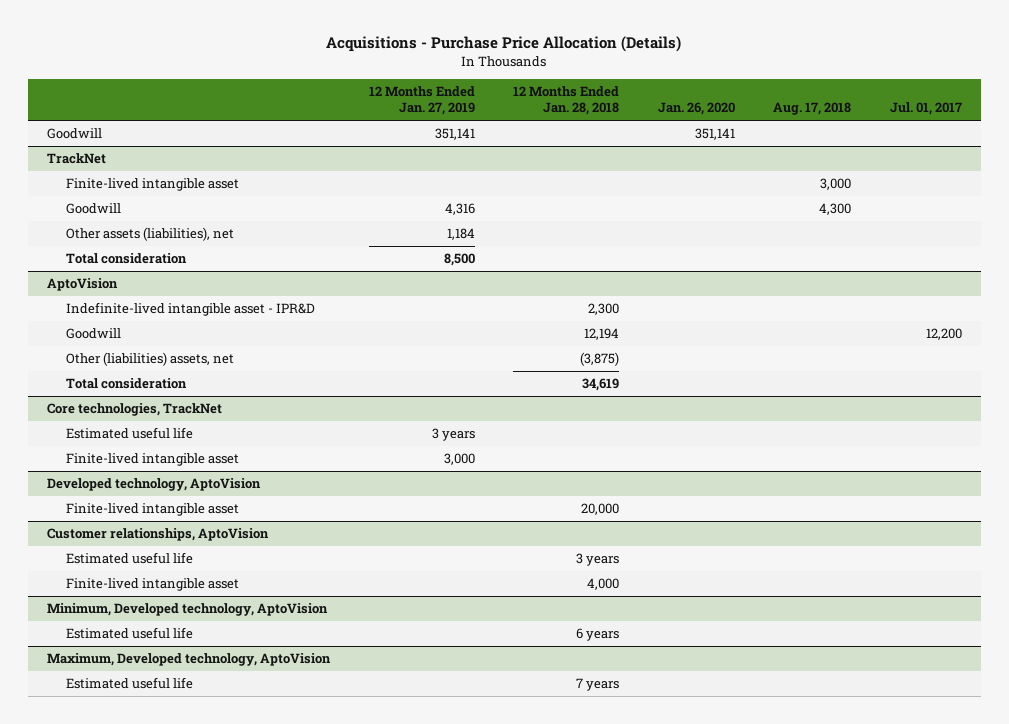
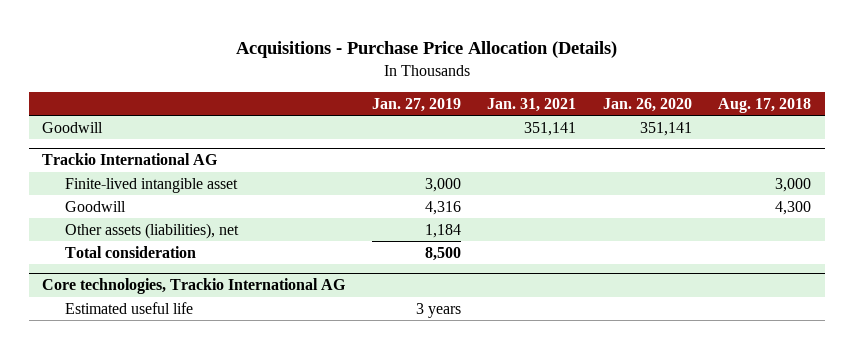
[368,86,475,116] 12 Months Ended Jan. 27, 2019 -> none
[513,86,620,116] 12 Months Ended Jan. 28, 2018 -> none
[889,102,962,116] Jul. 01, 2017 -> none
none -> [371,97,461,112] Jan. 27, 2019
none -> [487,97,577,112] Jan. 31, 2021
[47,153,107,165] TrackNet -> [42,153,219,166] Trackio International AG
[47,278,119,292] AptoVision -> none
[66,302,316,317] Indefinite-lived intangible asset - IPR&D -> none
[66,328,122,340] Goodwill -> none
[66,352,235,367] Other (liabilities) assets, net -> none
[66,378,188,390] Total consideration -> none
[47,403,223,417] Core technologies, TrackNet -> none
[66,427,194,440] Estimated useful life -> none
[66,453,240,467] Finite-lived intangible asset -> none
[47,478,262,492] Developed technology, AptoVision -> none
[66,503,240,517] Finite-lived intangible asset -> none
[47,528,270,542] Customer relationships, AptoVision -> none
[66,552,194,565] Estimated useful life -> none
[66,578,240,592] Finite-lived intangible asset -> none
[47,603,329,617] Minimum, Developed technology, AptoVision -> none
[66,627,194,640] Estimated useful life -> none
[47,653,332,667] Maximum, Developed technology, AptoVision -> none
[66,677,194,690] Estimated useful life -> none
none -> [42,278,347,295] Core technologies, Trackio International AG
none -> [64,301,193,314] Estimated useful life

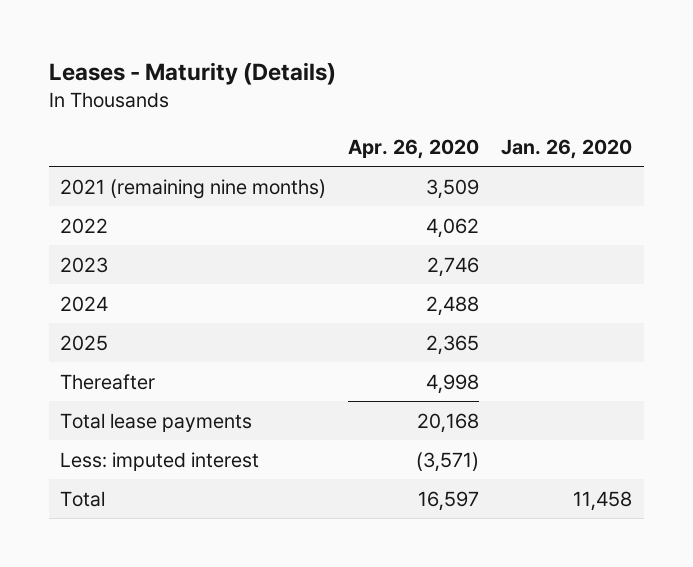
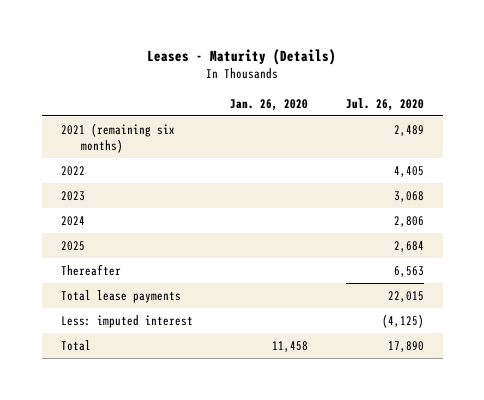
[348,138,480,159] Apr. 26, 2020 -> none
none -> [345,97,424,111] Jul. 26, 2020
[60,178,327,199] 2021 (remaining nine months) -> [60,122,175,153] 2021 (remaining six months)

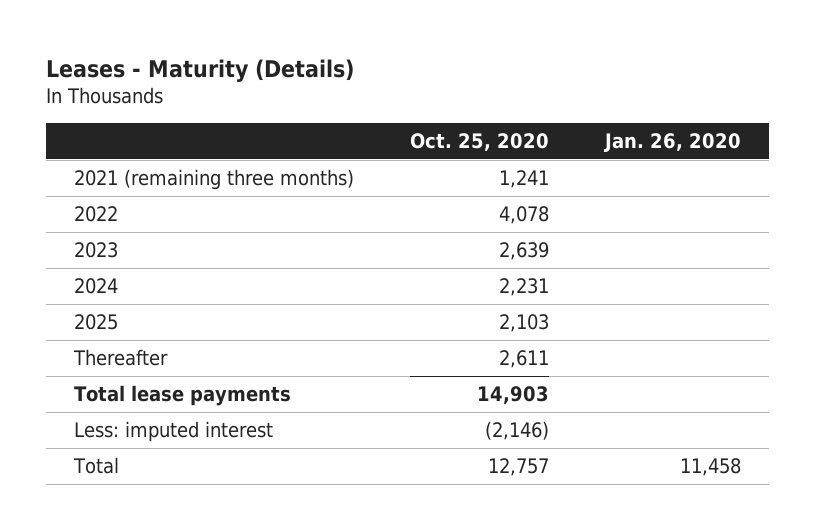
[345,97,424,111] Jul. 26, 2020 -> none
none -> [410,133,550,152] Oct. 25, 2020
[60,122,175,153] 2021 (remaining six months) -> [74,169,355,191] 2021 (remaining three months)

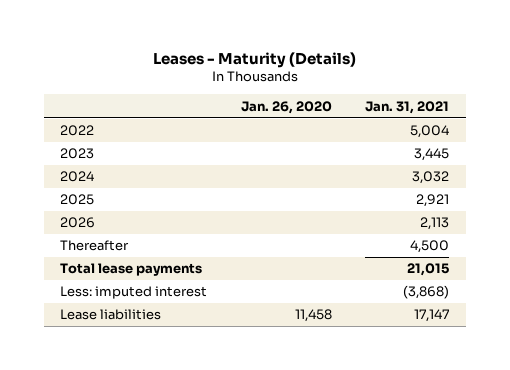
[410,133,550,152] Oct. 25, 2020 -> none
none -> [365,100,450,114] Jan. 31, 2021
[74,169,355,191] 2021 (remaining three months) -> none
none -> [60,217,96,229] 2026
[73,457,120,475] Total -> [60,309,162,321] Lease liabilities

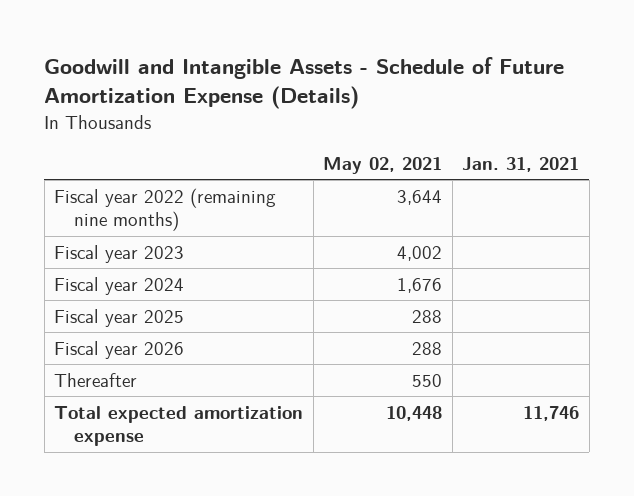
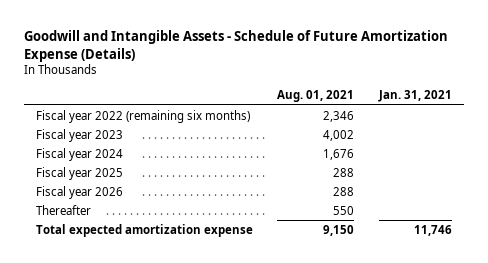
[323,157,443,175] May 02, 2021 -> none
none -> [277,90,355,103] Aug. 01, 2021
[54,187,277,232] Fiscal year 2022 (remaining nine months) -> [36,109,251,123] Fiscal year 2022 (remaining six months)

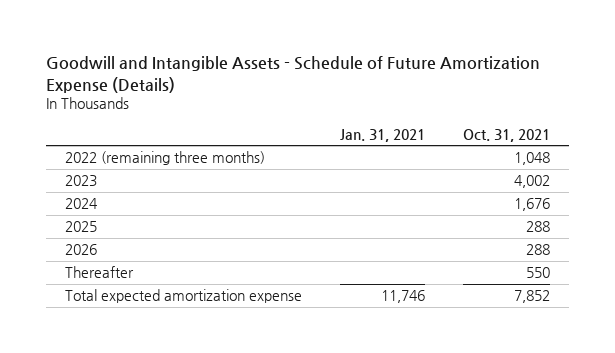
[277,90,355,103] Aug. 01, 2021 -> none
none -> [462,128,550,142] Oct. 31, 2021
[36,109,251,123] Fiscal year 2022 (remaining six months) -> [65,151,266,166] 2022 (remaining three months)
[36,128,124,142] Fiscal year 2023 -> [65,175,98,188] 2023
[36,147,124,161] Fiscal year 2024 -> [65,198,99,210] 2024
[36,166,124,180] Fiscal year 2025 -> [65,221,98,233] 2025
[36,185,124,199] Fiscal year 2026 -> [65,244,98,256] 2026

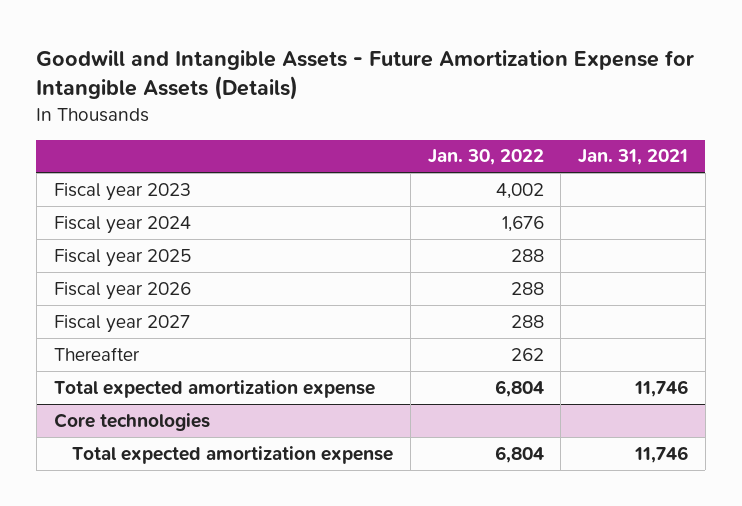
[46,55,541,93] Goodwill and Intangible Assets - Schedule of Future Amortization Expense (Details) -> [36,49,695,101] Goodwill and Intangible Assets - Future Amortization Expense for Intangible Assets (Details)
[462,128,550,142] Oct. 31, 2021 -> none
none -> [427,149,544,166] Jan. 30, 2022
[65,151,266,166] 2022 (remaining three months) -> none
[65,175,98,188] 2023 -> [53,182,191,201] Fiscal year 2023
[65,198,99,210] 2024 -> [53,215,191,234] Fiscal year 2024
[65,221,98,233] 2025 -> [53,248,191,267] Fiscal year 2025
[65,244,98,256] 2026 -> [53,281,191,300] Fiscal year 2026
none -> [53,314,190,333] Fiscal year 2027
none -> [53,412,210,431] Core technologies
none -> [71,445,393,464] Total expected amortization expense

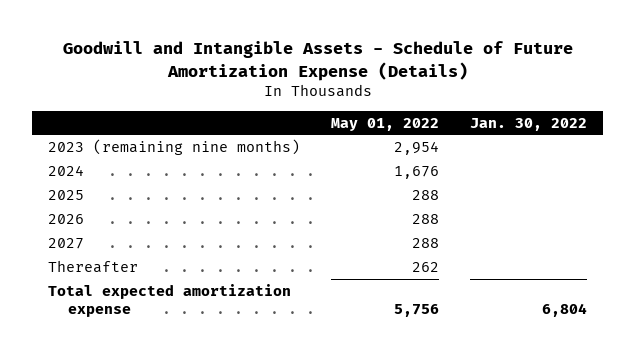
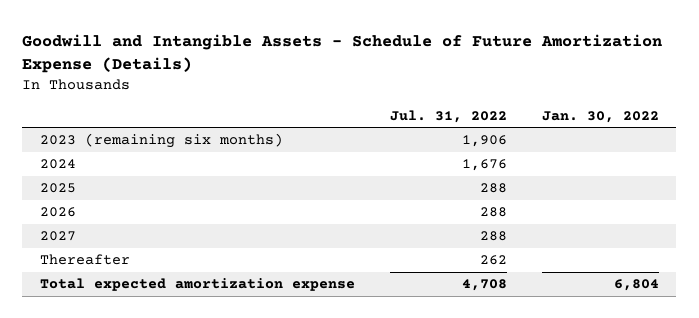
[331,117,440,131] May 01, 2022 -> none
none -> [389,109,507,123] Jul. 31, 2022
[47,138,300,155] 2023 (remaining nine months) -> [39,133,283,149] 2023 (remaining six months)

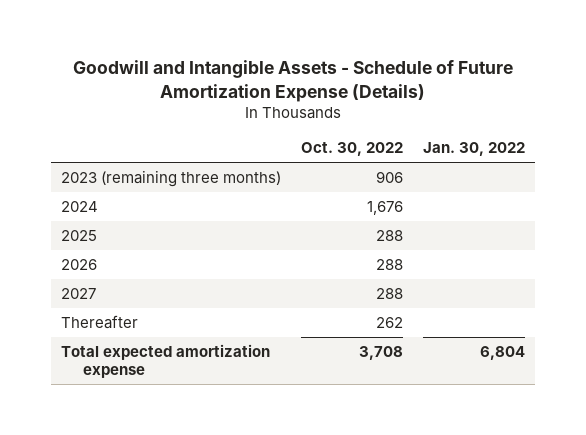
[389,109,507,123] Jul. 31, 2022 -> none
none -> [301,142,404,157] Oct. 30, 2022
[39,133,283,149] 2023 (remaining six months) -> [60,169,281,187] 2023 (remaining three months)

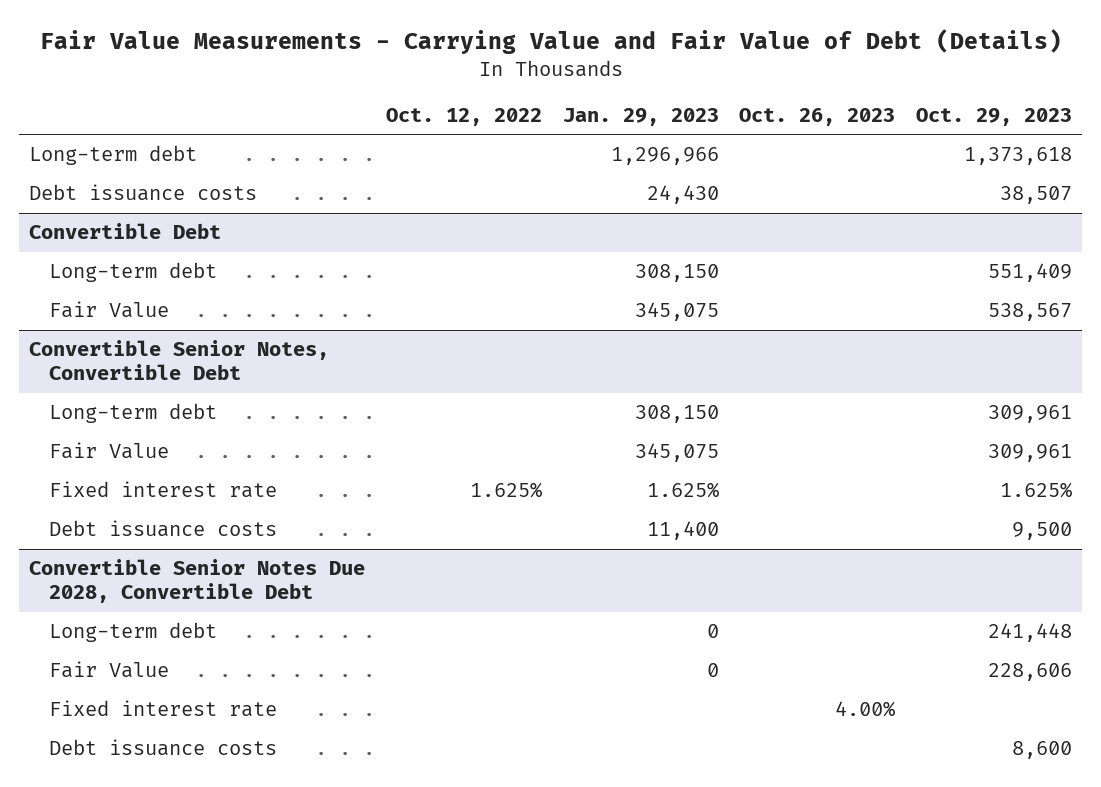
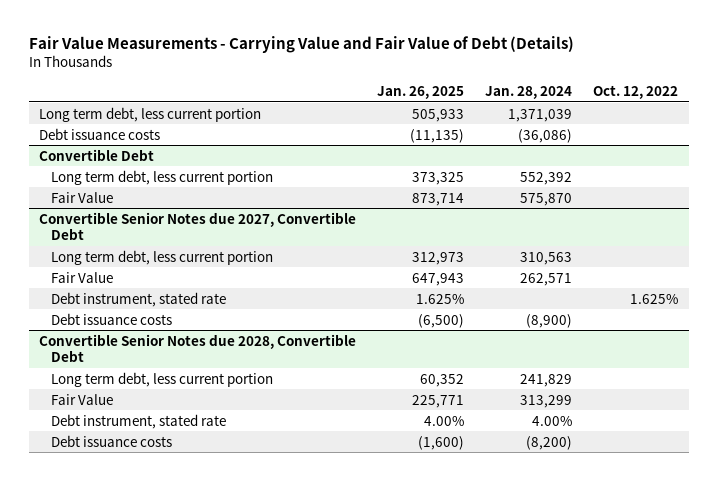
[562,108,719,127] Jan. 29, 2023 -> none
[739,108,896,127] Oct. 26, 2023 -> none
[916,108,1073,127] Oct. 29, 2023 -> none
none -> [377,85,465,99] Jan. 26, 2025
none -> [485,85,573,99] Jan. 28, 2024
[29,145,198,166] Long-term debt -> [39,106,262,122] Long term debt, less current portion
[49,262,218,283] Long-term debt -> [51,169,274,185] Long term debt, less current portion
[29,340,330,381] Convertible Senior Notes, Convertible Debt -> [39,211,357,240] Convertible Senior Notes due 2027, Convertible Debt
[49,403,218,424] Long-term debt -> [51,249,274,265] Long term debt, less current portion
[49,481,278,499] Fixed interest rate -> [51,291,227,307] Debt instrument, stated rate
[29,559,366,604] Convertible Senior Notes Due 2028, Convertible Debt -> [39,333,357,362] Convertible Senior Notes due 2028, Convertible Debt
[49,622,218,643] Long-term debt -> [51,371,274,387] Long term debt, less current portion
[49,700,278,718] Fixed interest rate -> [51,413,227,429] Debt instrument, stated rate

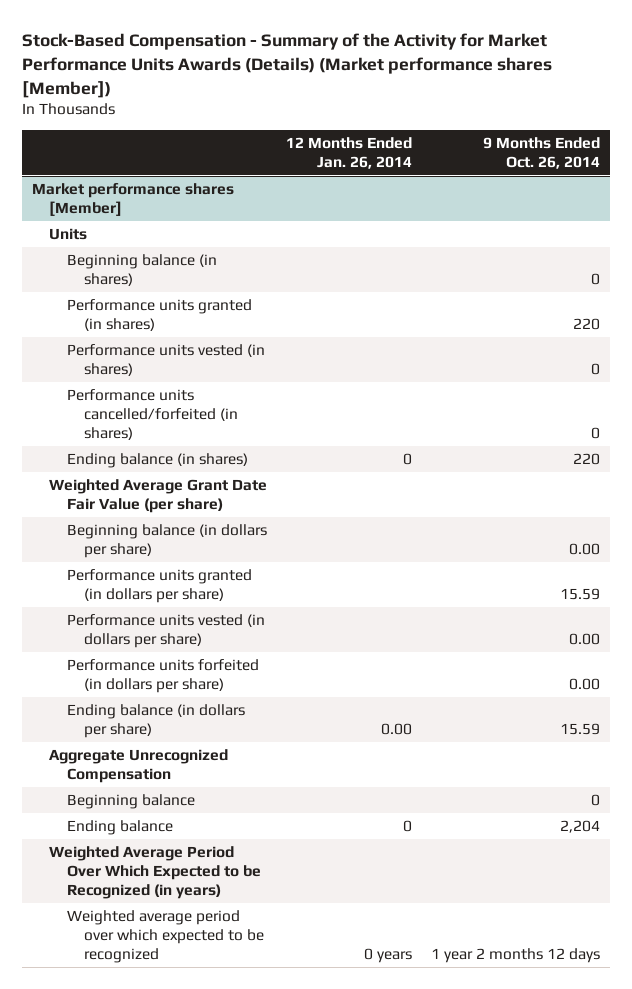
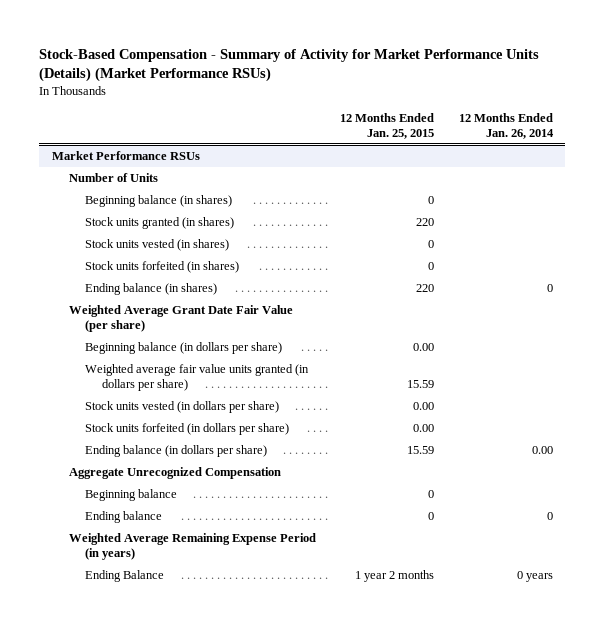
[22,32,553,98] Stock-Based Compensation - Summary of the Activity for Market Performance Units Awards (Details) (Market performance shares [Member]) -> [39,48,540,83] Stock-Based Compensation - Summary of Activity for Market Performance Units (Details) (Market Performance RSUs)
[483,136,601,169] 9 Months Ended Oct. 26, 2014 -> none
none -> [340,113,435,139] 12 Months Ended Jan. 25, 2015
[31,183,234,217] Market performance shares [Member] -> [51,150,200,160] Market Performance RSUs
[49,228,88,241] Units -> [68,172,158,182] Number of Units
[66,299,252,332] Performance units granted (in shares) -> [85,216,235,229] Stock units granted (in shares)
[66,344,265,377] Performance units vested (in shares) -> [85,238,230,251] Stock units vested (in shares)
[66,389,238,441] Performance units cancelled/forfeited (in shares) -> [85,260,240,273] Stock units forfeited (in shares)
[66,569,252,604] Performance units granted (in dollars per share) -> [85,363,310,391] Weighted average fair value units granted (in dollars per share)
[66,614,265,649] Performance units vested (in dollars per share) -> [85,400,280,413] Stock units vested (in dollars per share)
[66,659,259,694] Performance units forfeited (in dollars per share) -> [85,422,290,435] Stock units forfeited (in dollars per share)
[49,846,261,900] Weighted Average Period Over Which Expected to be Recognized (in years) -> none
none -> [68,532,316,560] Weighted Average Remaining Expense Period (in years)
[66,910,264,964] Weighted average period over which expected to be recognized -> [85,569,165,582] Ending Balance

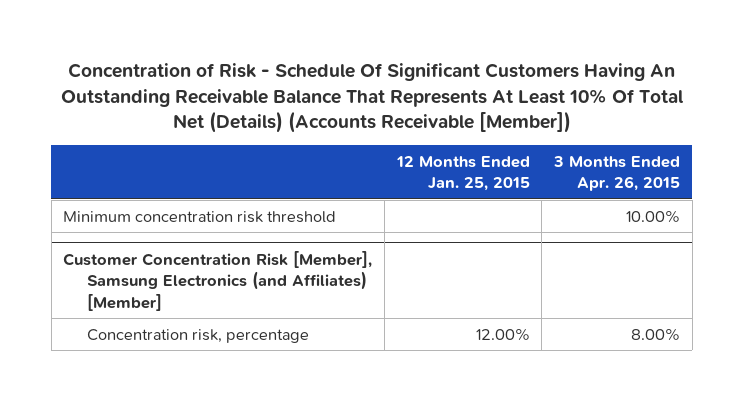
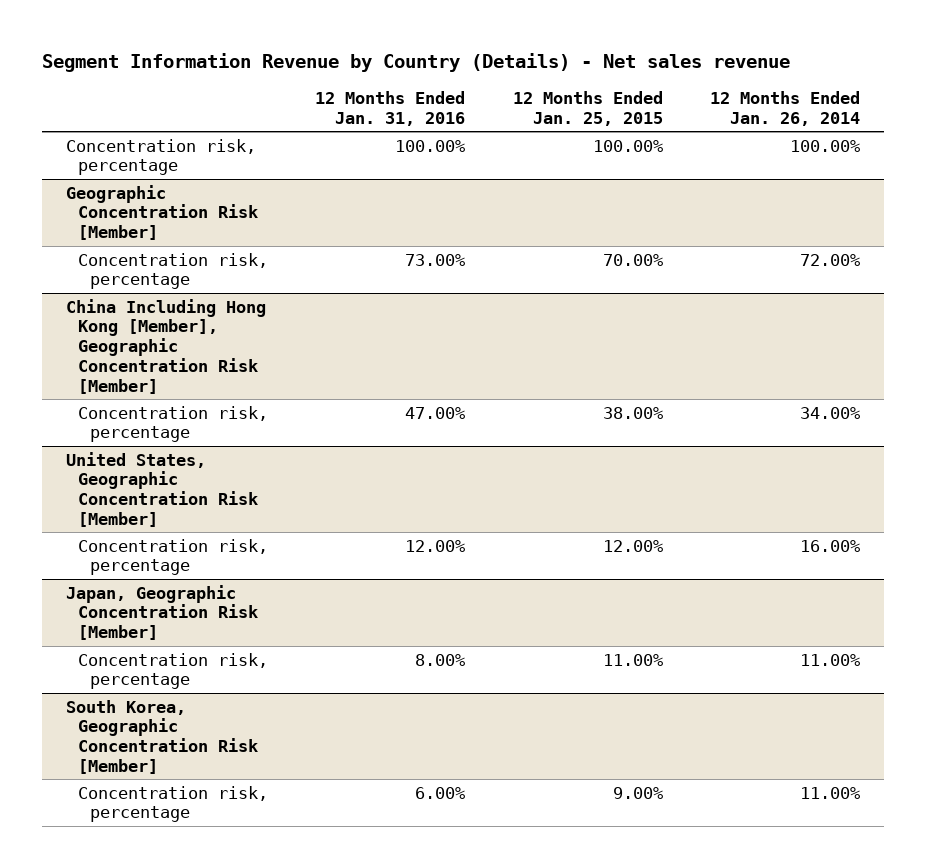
[60,62,684,134] Concentration of Risk - Schedule Of Significant Customers Having An Outstanding Receivable Balance That Represents At Least 10% Of Total Net (Details) (Accounts Receivable [Member]) -> [42,52,791,72] Segment Information Revenue by Country (Details) - Net sales revenue
[552,155,680,192] 3 Months Ended Apr. 26, 2015 -> none
none -> [315,91,466,126] 12 Months Ended Jan. 31, 2016
none -> [710,91,861,126] 12 Months Ended Jan. 26, 2014
[63,210,337,223] Minimum concentration risk threshold -> none
none -> [65,138,256,176] Concentration risk, percentage
none -> [65,184,258,241] Geographic Concentration Risk [Member]
none -> [77,252,268,290] Concentration risk, percentage
none -> [65,298,266,394] China Including Hong Kong [Member], Geographic Concentration Risk [Member]
none -> [77,405,268,443] Concentration risk, percentage
[63,250,373,311] Customer Concentration Risk [Member], Samsung Electronics (and Affiliates) [Member] -> [65,451,258,527] United States, Geographic Concentration Risk [Member]
none -> [65,584,258,641] Japan, Geographic Concentration Risk [Member]
none -> [77,652,268,690] Concentration risk, percentage
none -> [65,699,258,774] South Korea, Geographic Concentration Risk [Member]
none -> [77,785,268,823] Concentration risk, percentage

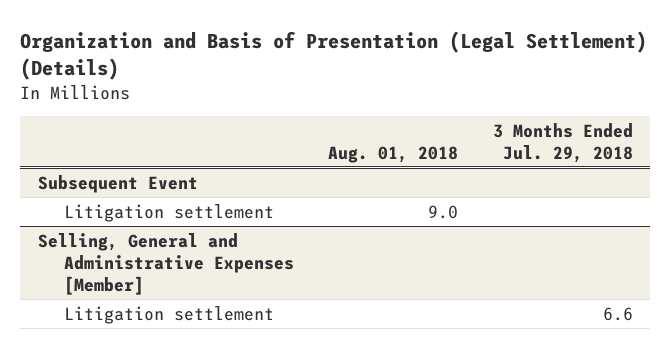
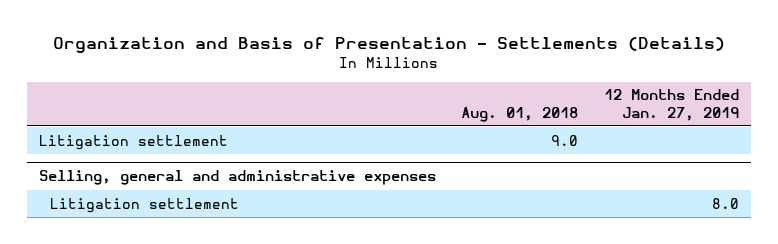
[20,30,648,80] Organization and Basis of Presentation (Legal Settlement) (Details) -> [52,36,725,53] Organization and Basis of Presentation - Settlements (Details)
[492,122,633,163] 3 Months Ended Jul. 29, 2018 -> none
none -> [603,89,739,121] 12 Months Ended Jan. 27, 2019
[37,174,198,193] Subsequent Event -> none
[37,232,295,295] Selling, General and Administrative Expenses [Member] -> [39,170,437,186] Selling, general and administrative expenses

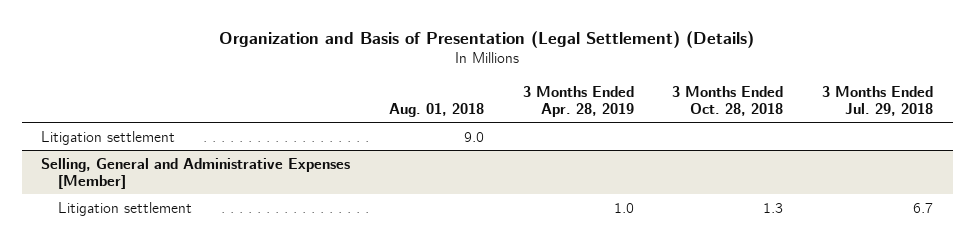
[52,36,725,53] Organization and Basis of Presentation - Settlements (Details) -> [219,30,755,48] Organization and Basis of Presentation (Legal Settlement) (Details)
[603,89,739,121] 12 Months Ended Jan. 27, 2019 -> none
none -> [522,85,634,117] 3 Months Ended Apr. 28, 2019
none -> [672,85,784,116] 3 Months Ended Oct. 28, 2018
none -> [822,85,934,116] 3 Months Ended Jul. 29, 2018
[39,170,437,186] Selling, general and administrative expenses -> [41,157,351,189] Selling, General and Administrative Expenses [Member]

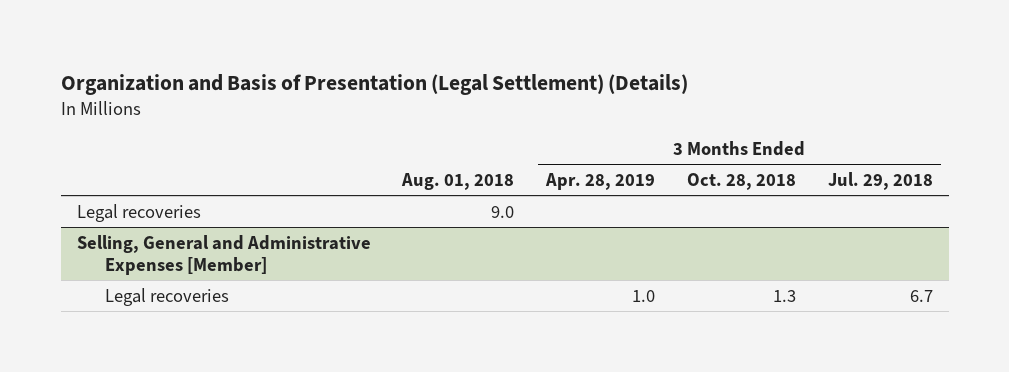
[41,130,176,145] Litigation settlement -> [76,203,201,222] Legal recoveries
[58,201,193,216] Litigation settlement -> [105,287,230,306] Legal recoveries

